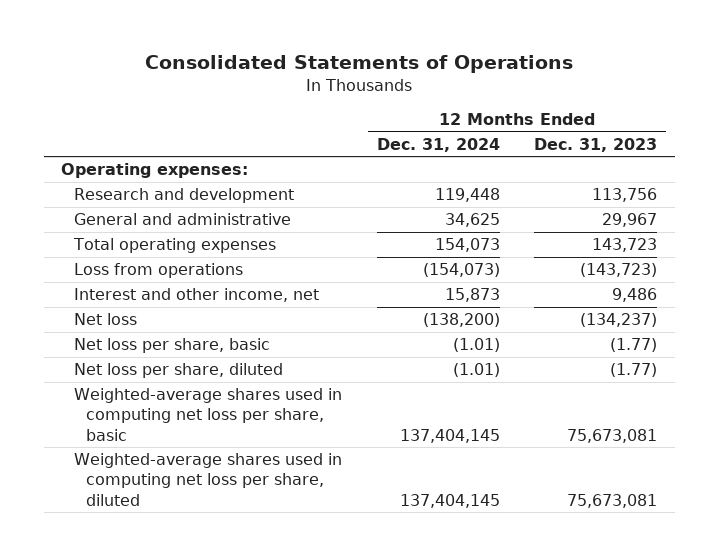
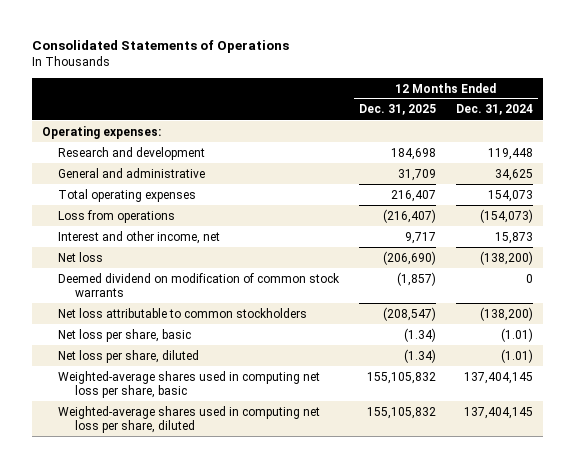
[534,137,658,152] Dec. 31, 2023 -> none
none -> [359,104,437,116] Dec. 31, 2025
none -> [58,272,341,298] Deemed dividend on modification of common stock warrants
none -> [58,307,308,318] Net loss attributable to common stockholders

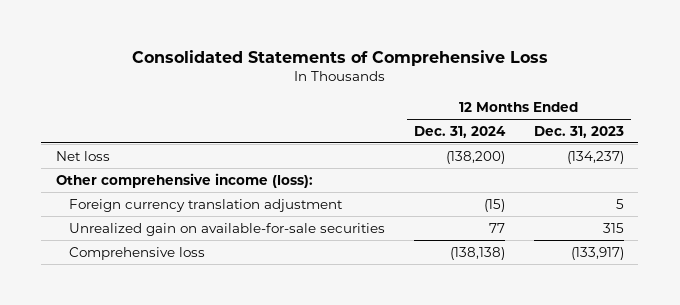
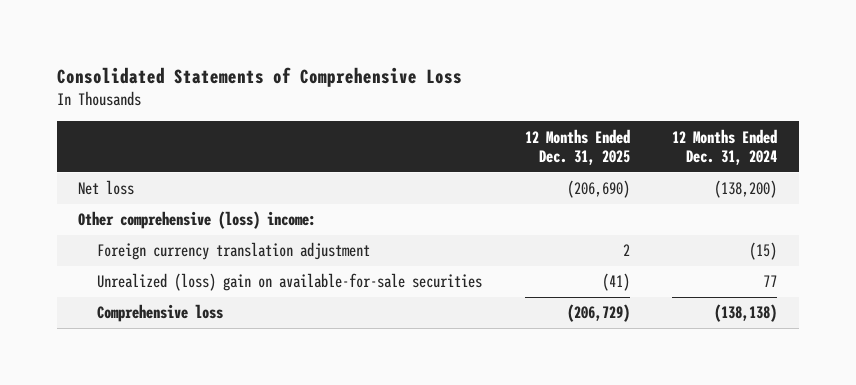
[533,125,624,138] Dec. 31, 2023 -> none
none -> [524,128,630,166] 12 Months Ended Dec. 31, 2025
[55,172,313,188] Other comprehensive income (loss): -> [78,211,317,230] Other comprehensive (loss) income:
[69,222,386,236] Unrealized gain on available-for-sale securities -> [97,273,483,292] Unrealized (loss) gain on available-for-sale securities

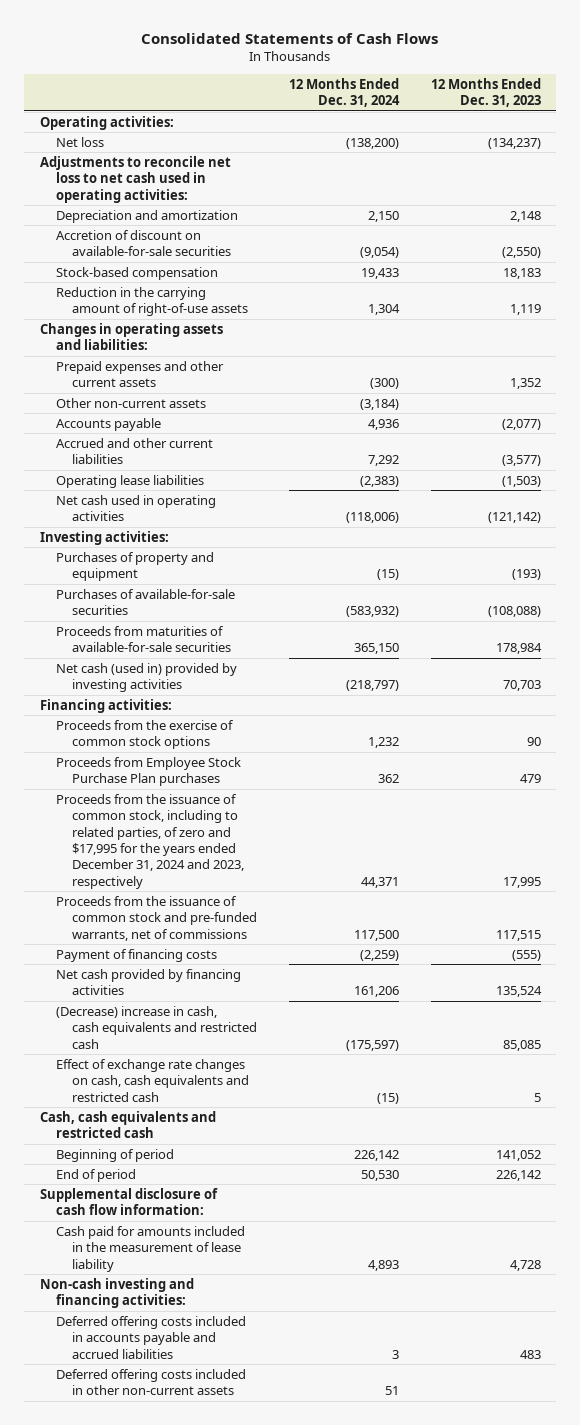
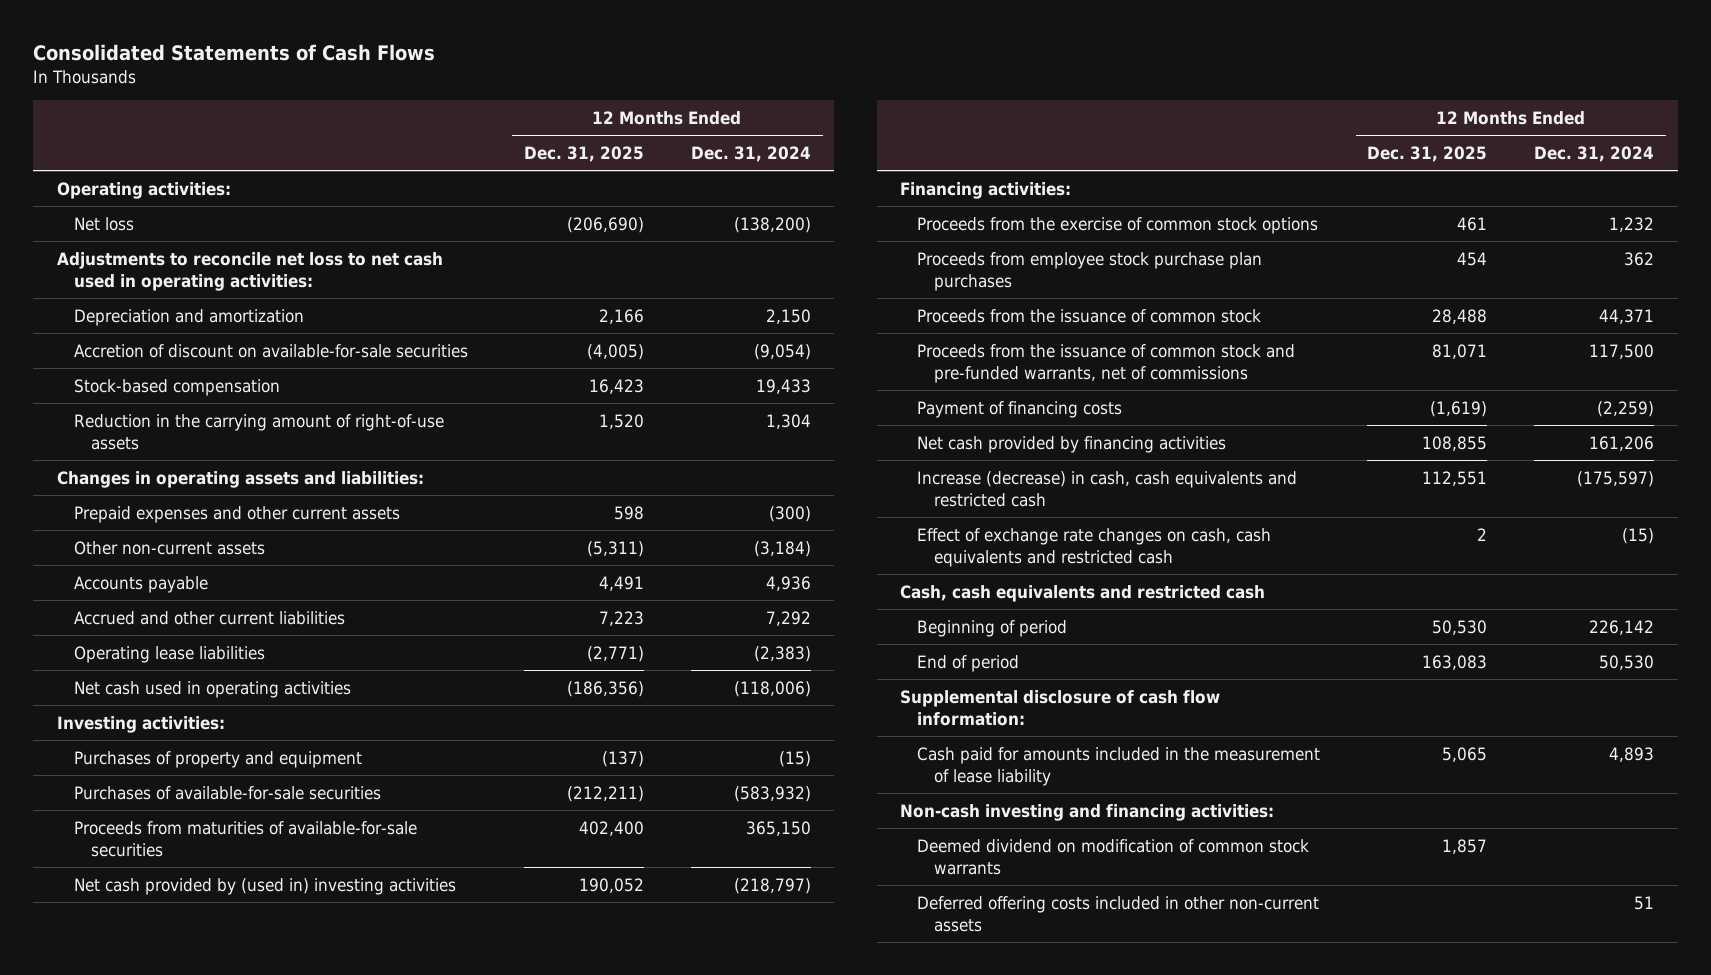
[430,77,541,108] 12 Months Ended Dec. 31, 2023 -> none
none -> [523,145,644,162] Dec. 31, 2025
[56,662,238,693] Net cash (used in) provided by investing activities -> [73,877,456,895] Net cash provided by (used in) investing activities
[56,756,242,787] Proceeds from Employee Stock Purchase Plan purchases -> [917,251,1263,291] Proceeds from employee stock purchase plan purchases
[56,793,245,889] Proceeds from the issuance of common stock, including to related parties, of zero and $17,995 for the years ended December 31, 2024 and 2023, respectively -> [917,308,1262,323] Proceeds from the issuance of common stock
[56,1005,258,1049] (Decrease) increase in cash, cash equivalents and restricted cash -> [917,470,1298,507] Increase (decrease) in cash, cash equivalents and restricted cash
[56,1315,247,1359] Deferred offering costs included in accounts payable and accrued liabilities -> none
none -> [917,838,1310,875] Deemed dividend on modification of common stock warrants

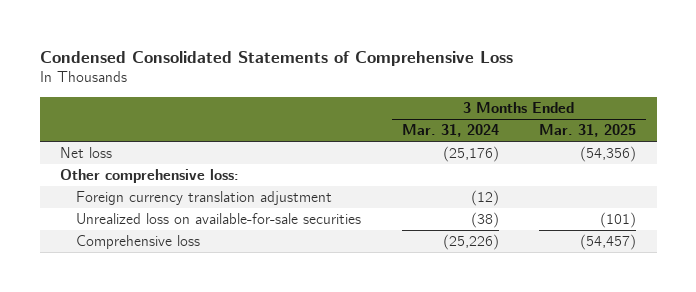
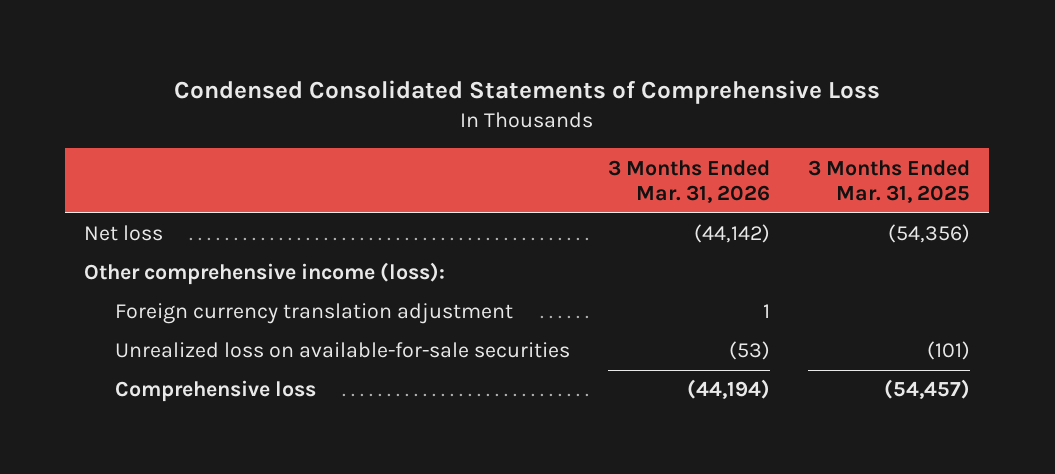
[401,124,499,138] Mar. 31, 2024 -> none
none -> [608,159,771,203] 3 Months Ended Mar. 31, 2026
[60,169,240,184] Other comprehensive loss: -> [84,262,446,286] Other comprehensive income (loss):

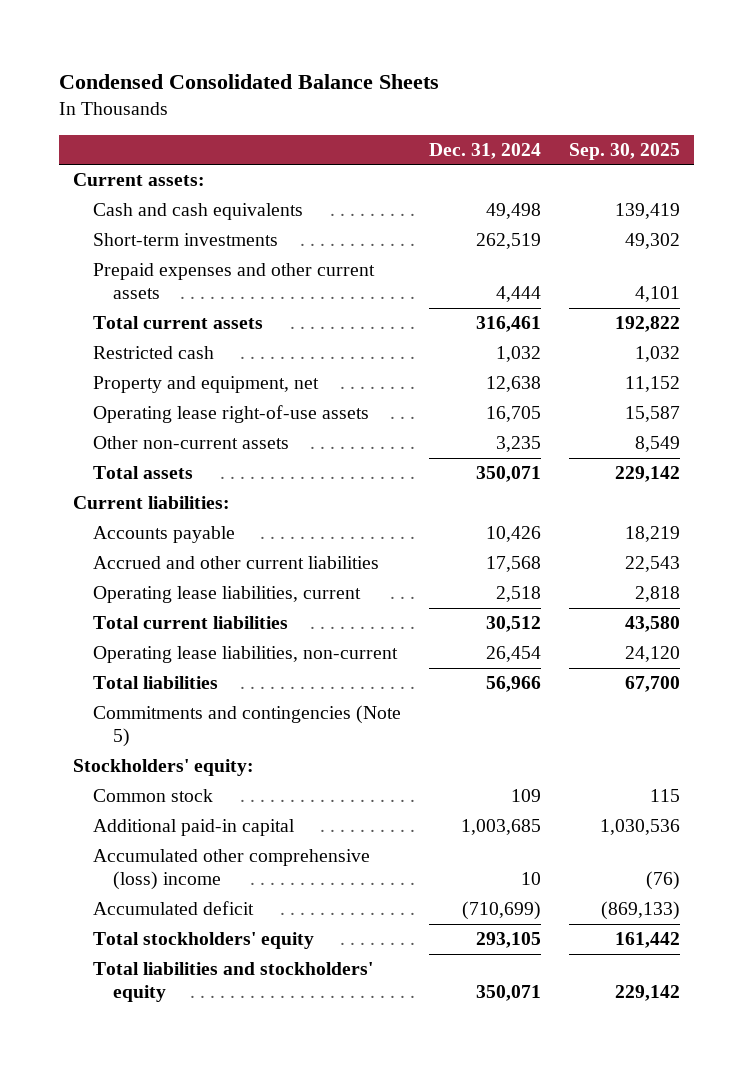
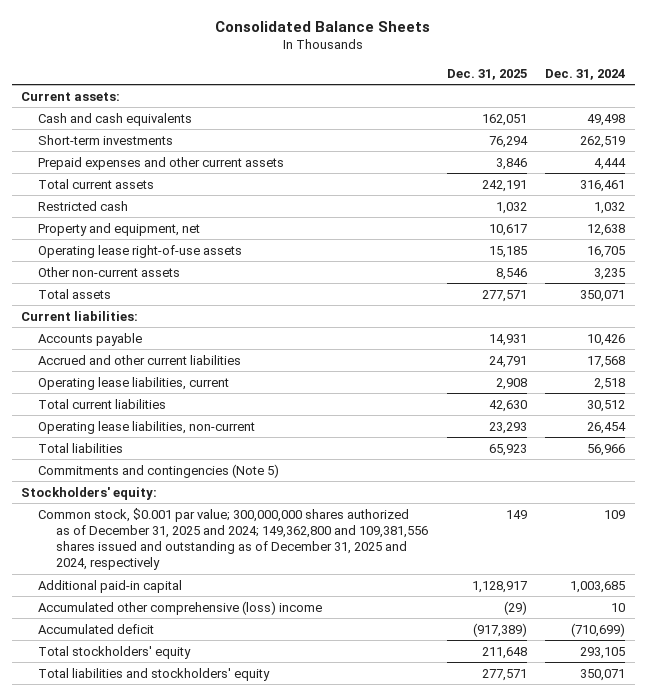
[59,74,440,90] Condensed Consolidated Balance Sheets -> [215,20,431,32] Consolidated Balance Sheets
[569,142,681,160] Sep. 30, 2025 -> none
none -> [446,69,527,81] Dec. 31, 2025
[93,789,214,803] Common stock -> [38,507,428,571] Common stock, $0.001 par value; 300,000,000 shares authorized as of December 31, 2025 and 2024; 149,362,800 and 109,381,556 shares issued and outstanding as of December 31, 2025 and 2024, respectively

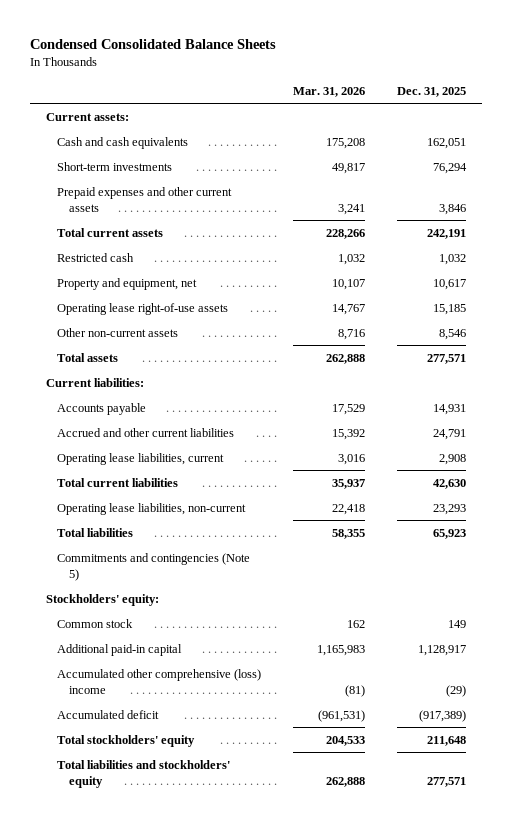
[215,20,431,32] Consolidated Balance Sheets -> [29,38,276,49] Condensed Consolidated Balance Sheets
[545,69,626,81] Dec. 31, 2024 -> none
none -> [293,86,366,97] Mar. 31, 2026
[38,507,428,571] Common stock, $0.001 par value; 300,000,000 shares authorized as of December 31, 2025 and 2024; 149,362,800 and 109,381,556 shares issued and outstanding as of December 31, 2025 and 2024, respectively -> [57,618,134,628] Common stock

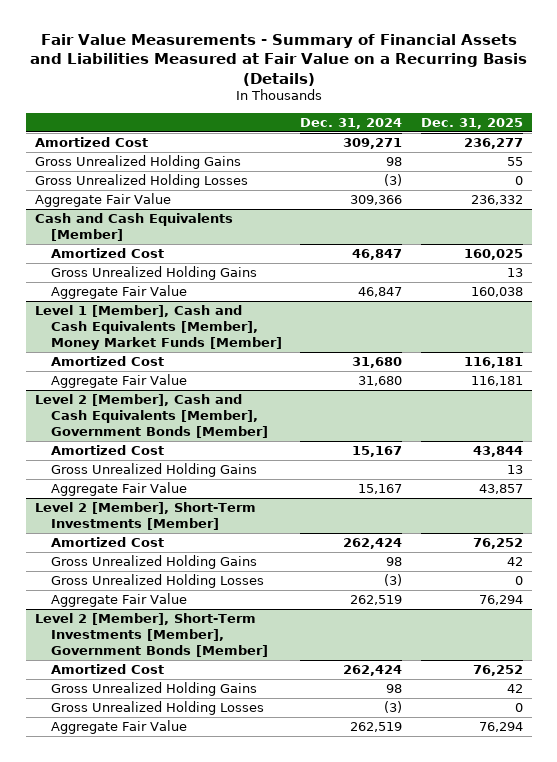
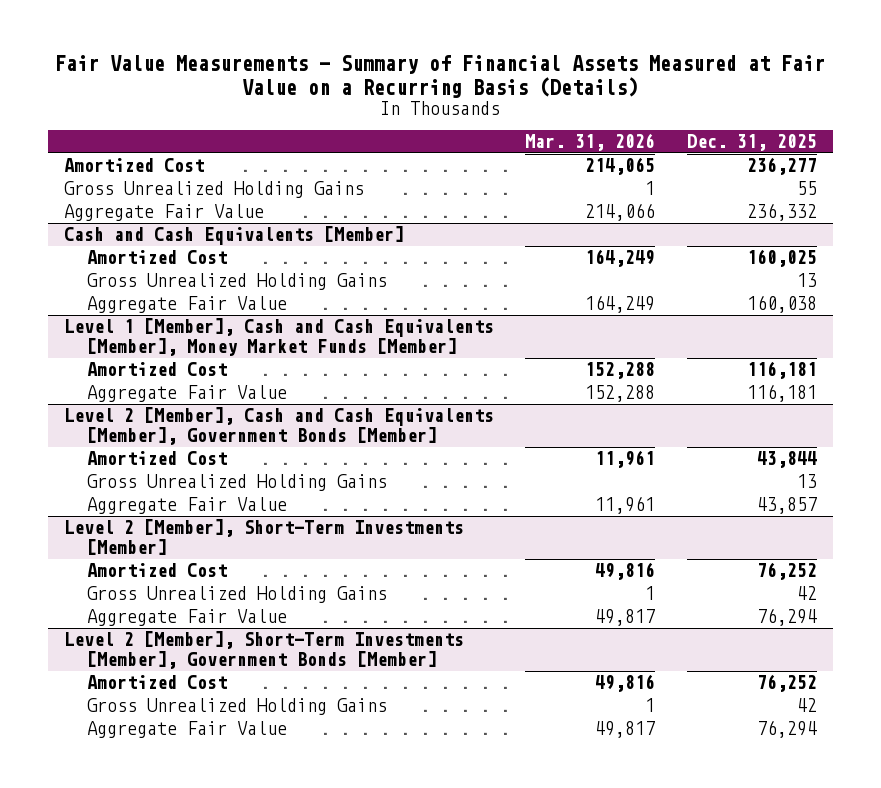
[29,34,527,86] Fair Value Measurements - Summary of Financial Assets and Liabilities Measured at Fair Value on a Recurring Basis (Details) -> [55,55,826,98] Fair Value Measurements - Summary of Financial Assets Measured at Fair Value on a Recurring Basis (Details)
[300,117,403,129] Dec. 31, 2024 -> none
none -> [525,133,656,152] Mar. 31, 2026
[34,174,248,189] Gross Unrealized Holding Losses -> none
[51,574,265,589] Gross Unrealized Holding Losses -> none
[51,701,265,716] Gross Unrealized Holding Losses -> none

